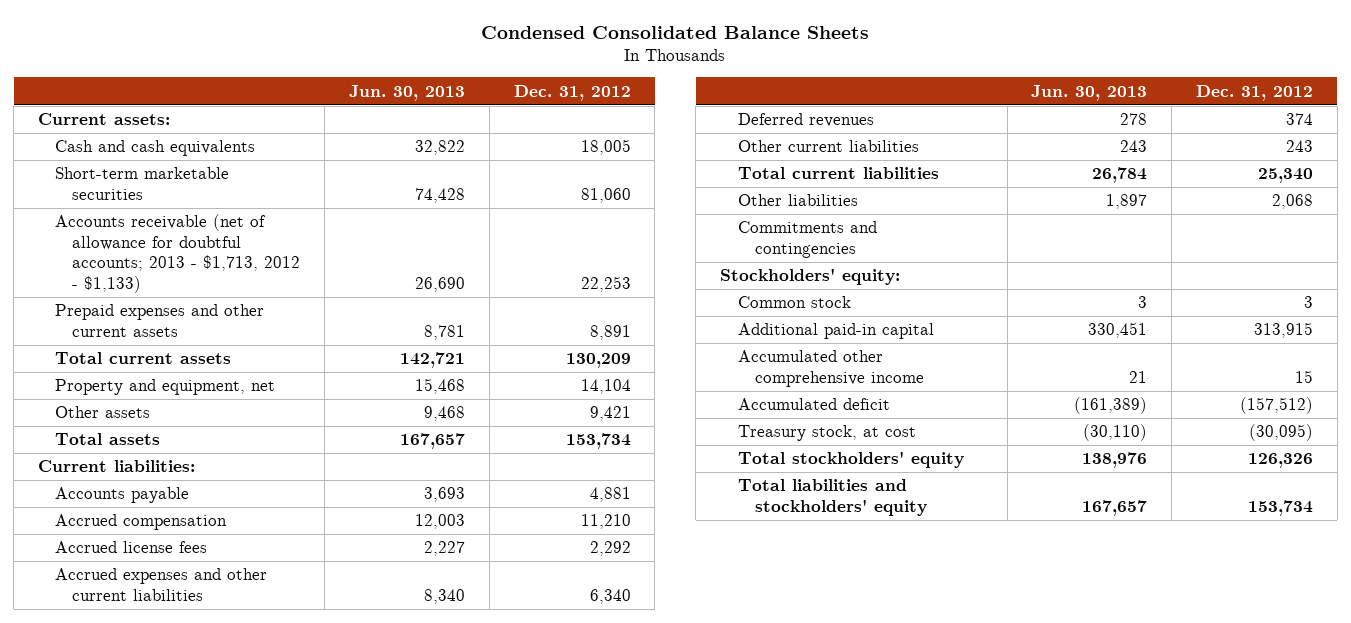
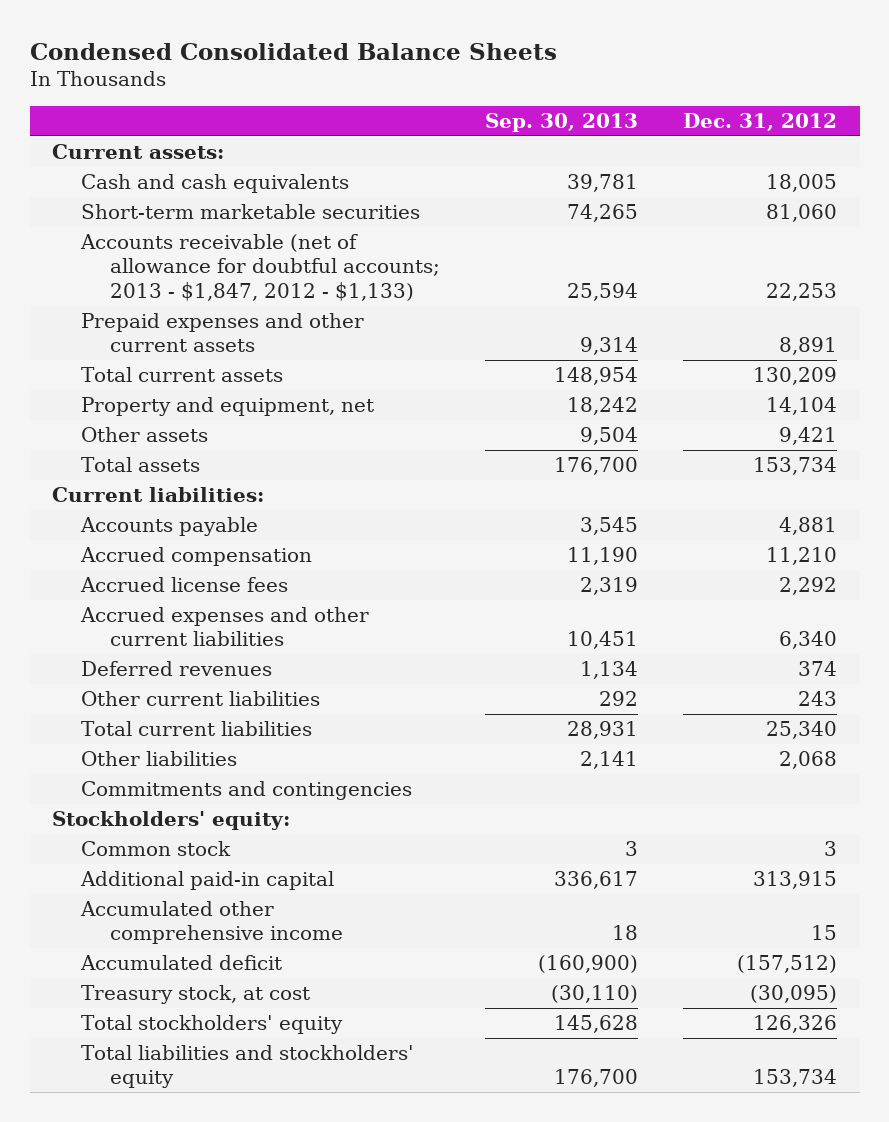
[349,84,466,101] Jun. 30, 2013 -> none
none -> [485,112,639,132] Sep. 30, 2013
[55,214,301,293] Accounts receivable (net of allowance for doubtful accounts; 2013 - $1,713, 2012 - $1,133) -> [80,234,441,301] Accounts receivable (net of allowance for doubtful accounts; 2013 - $1,847, 2012 - $1,133)

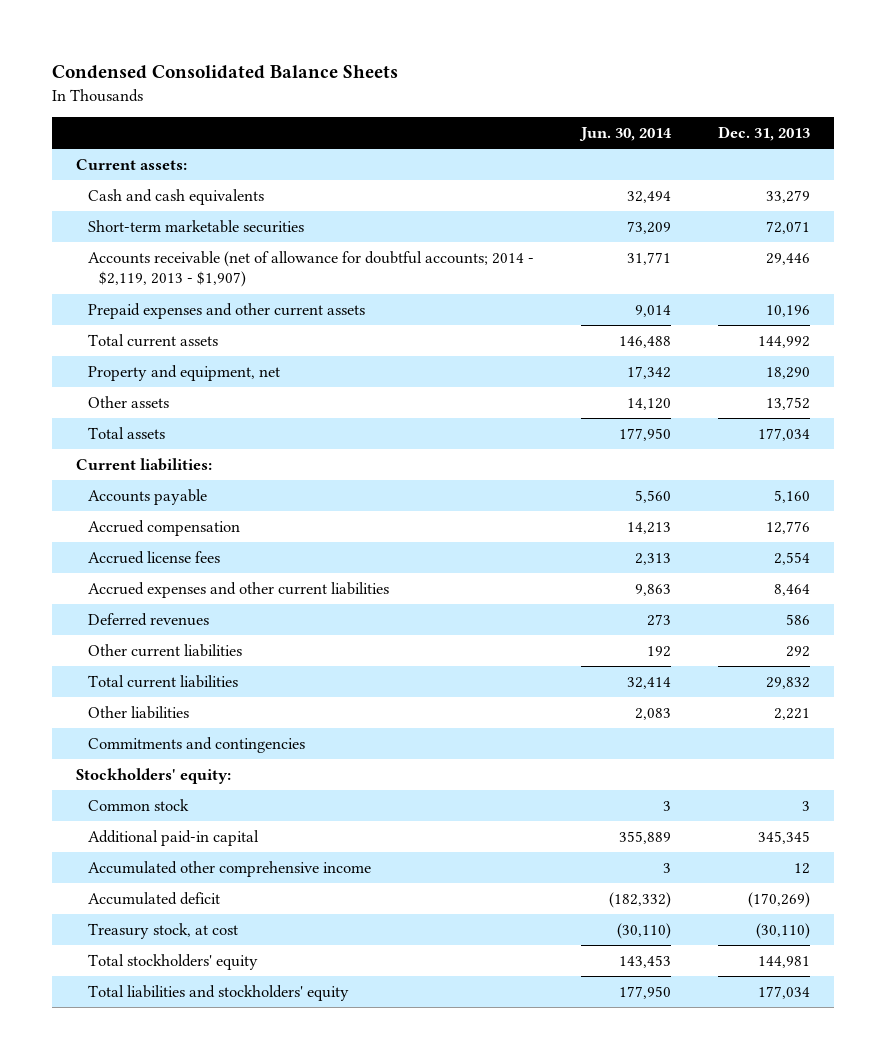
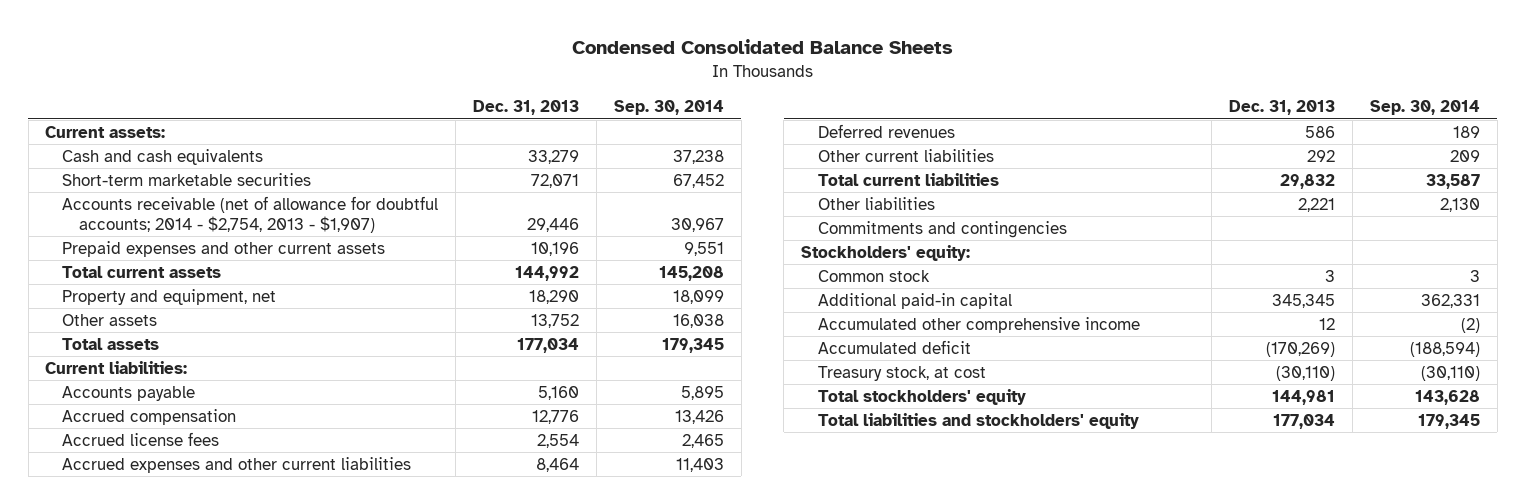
[578,127,672,142] Jun. 30, 2014 -> none
none -> [613,100,724,116] Sep. 30, 2014
[87,251,534,288] Accounts receivable (net of allowance for doubtful accounts; 2014 - $2,119, 2013 - $1,907) -> [62,195,439,233] Accounts receivable (net of allowance for doubtful accounts; 2014 - $2,754, 2013 - $1,907)

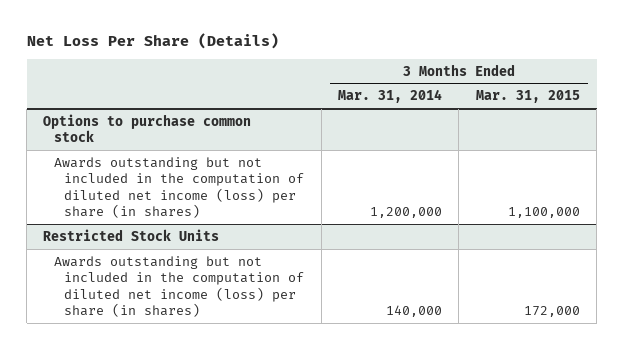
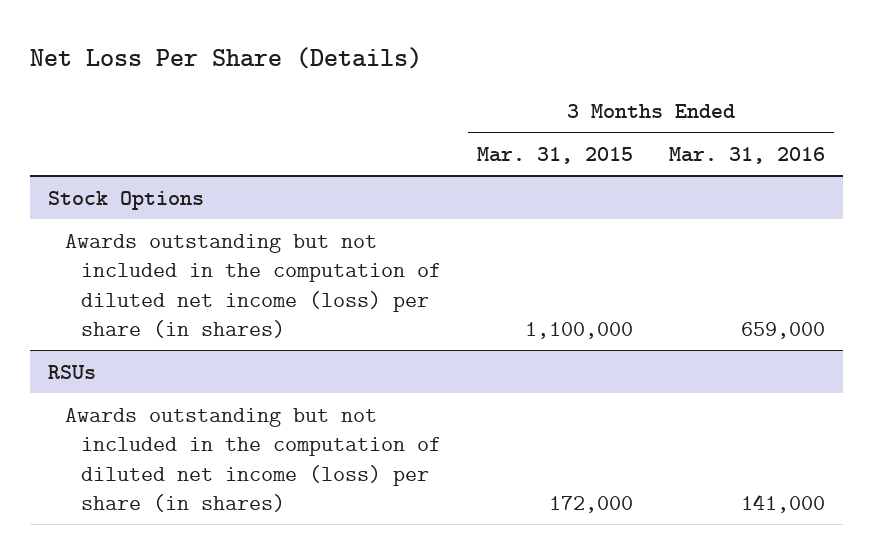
[338,89,443,104] Mar. 31, 2014 -> none
none -> [669,146,826,164] Mar. 31, 2016
[43,113,252,143] Options to purchase common stock -> none
none -> [48,190,205,210] Stock Options
[43,228,220,241] Restricted Stock Units -> [48,364,97,379] RSUs

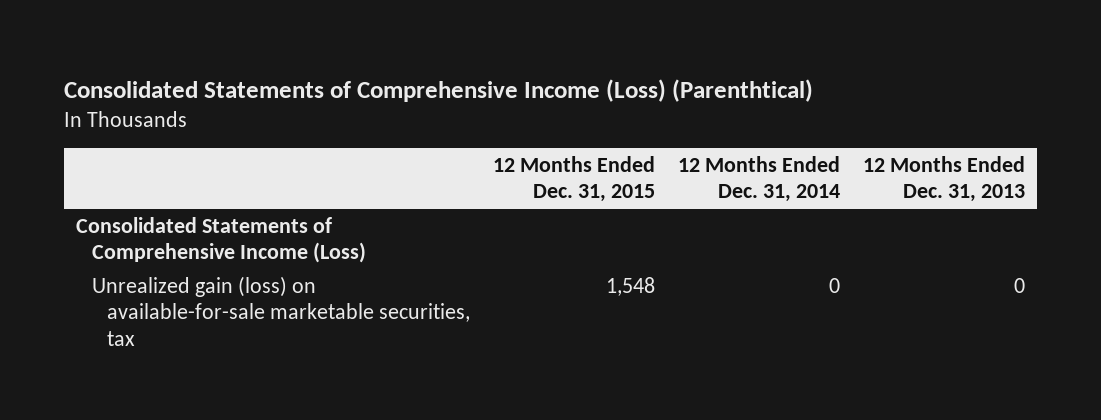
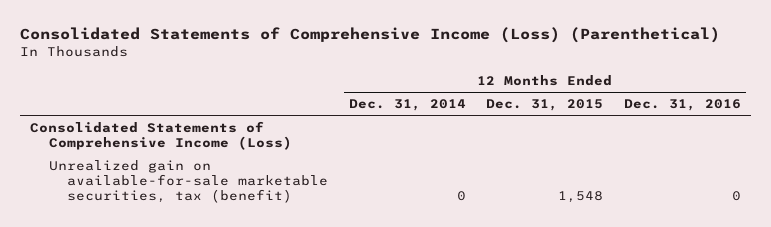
[64,78,814,102] Consolidated Statements of Comprehensive Income (Loss) (Parenthtical) -> [20,27,721,44] Consolidated Statements of Comprehensive Income (Loss) (Parenthetical)
[863,155,1026,203] 12 Months Ended Dec. 31, 2013 -> none
none -> [623,99,741,112] Dec. 31, 2016
[91,275,471,347] Unrealized gain (loss) on available-for-sale marketable securities, tax -> [48,160,329,203] Unrealized gain on available-for-sale marketable securities, tax (benefit)

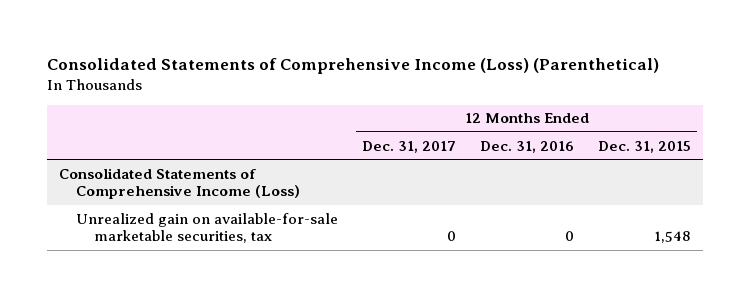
[348,99,466,112] Dec. 31, 2014 -> none
none -> [362,140,457,153] Dec. 31, 2017
[48,160,329,203] Unrealized gain on available-for-sale marketable securities, tax (benefit) -> [76,212,339,244] Unrealized gain on available-for-sale marketable securities, tax

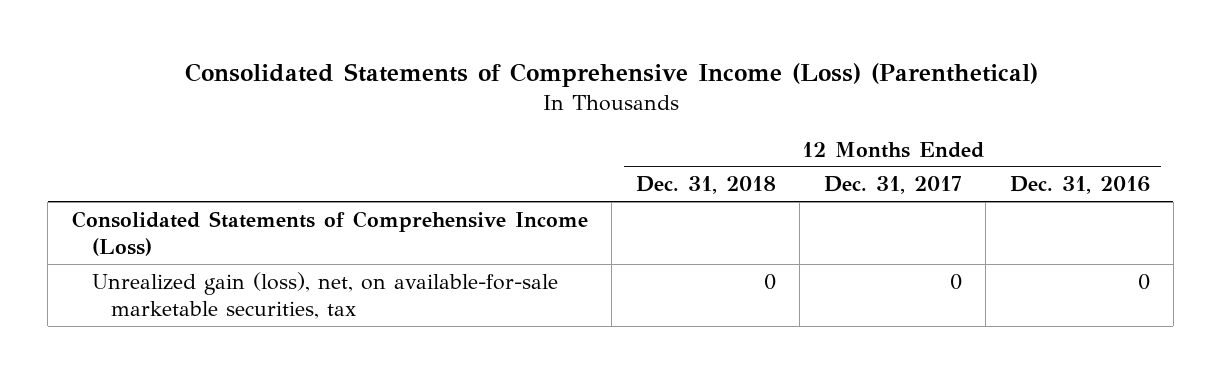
[598,140,692,153] Dec. 31, 2015 -> none
none -> [635,176,776,195] Dec. 31, 2018
[76,212,339,244] Unrealized gain on available-for-sale marketable securities, tax -> [91,271,558,319] Unrealized gain (loss), net, on available-for-sale marketable securities, tax

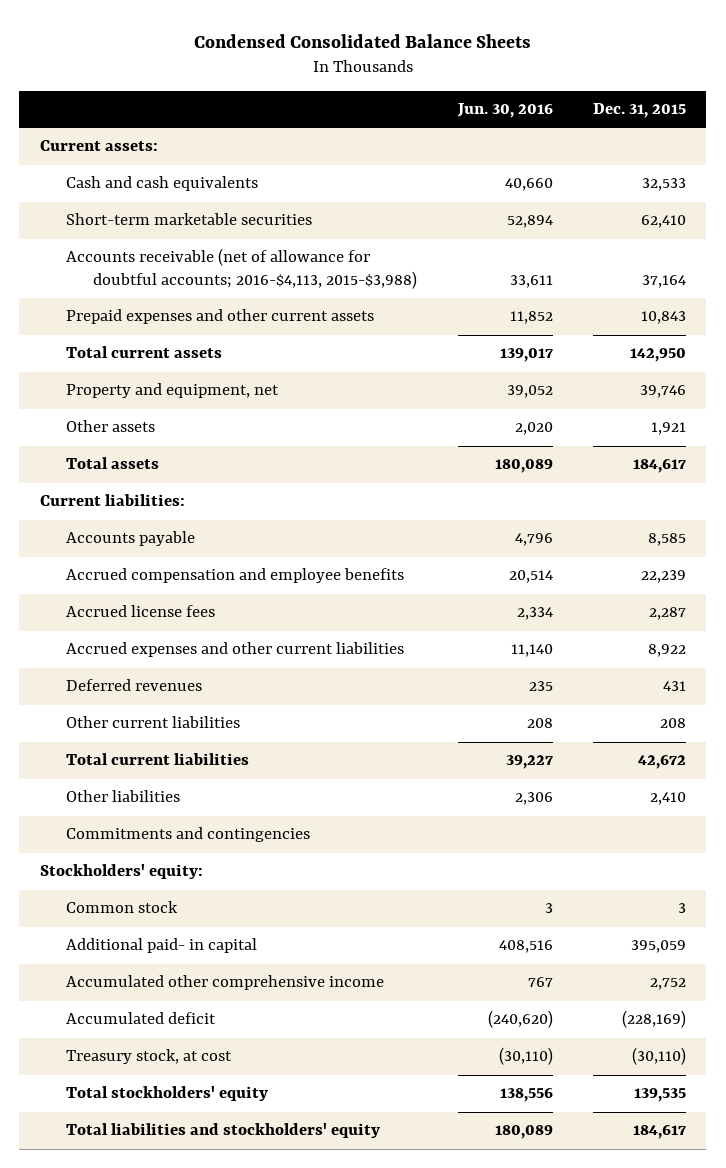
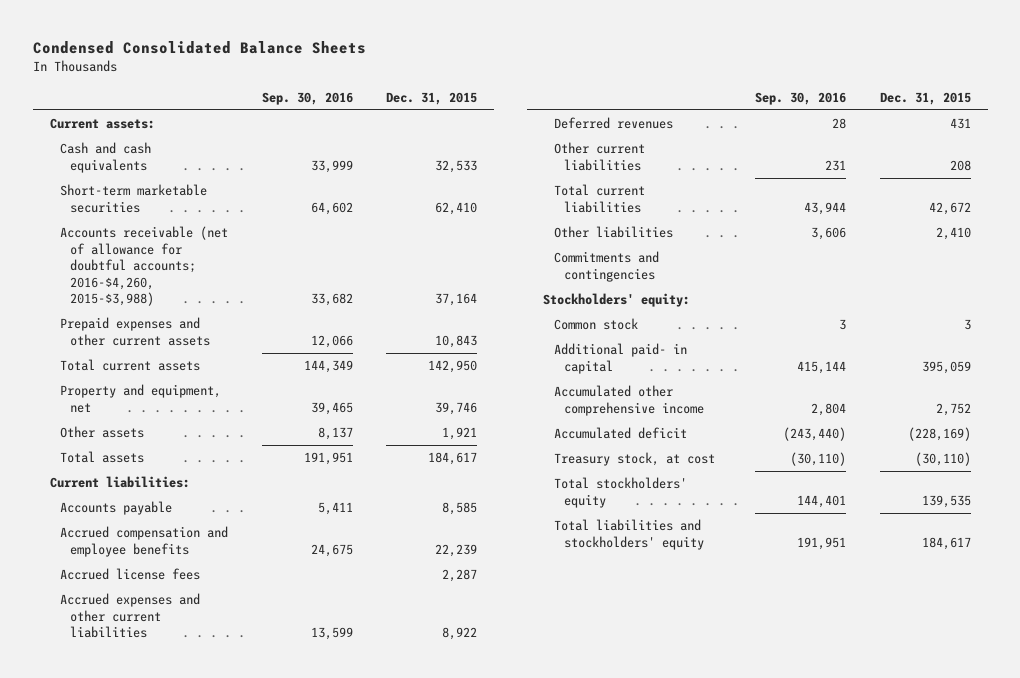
[456,103,553,119] Jun. 30, 2016 -> none
none -> [261,91,353,105] Sep. 30, 2016
[66,248,418,289] Accounts receivable (net of allowance for doubtful accounts; 2016-$4,113, 2015-$3,988) -> [60,226,229,307] Accounts receivable (net of allowance for doubtful accounts; 2016-$4,260, 2015-$3,988)

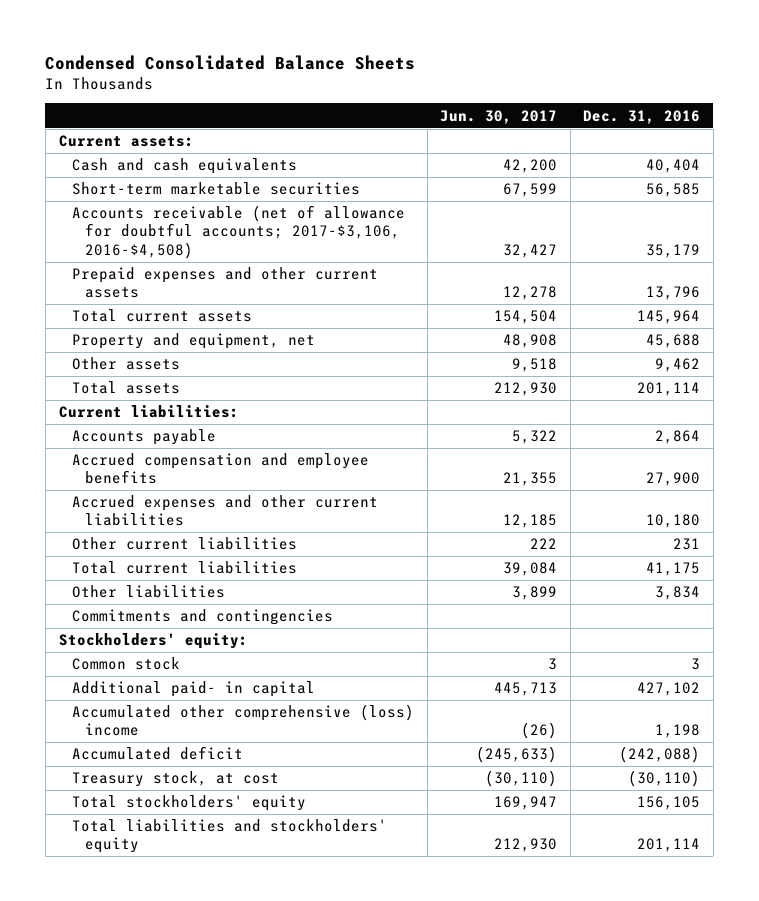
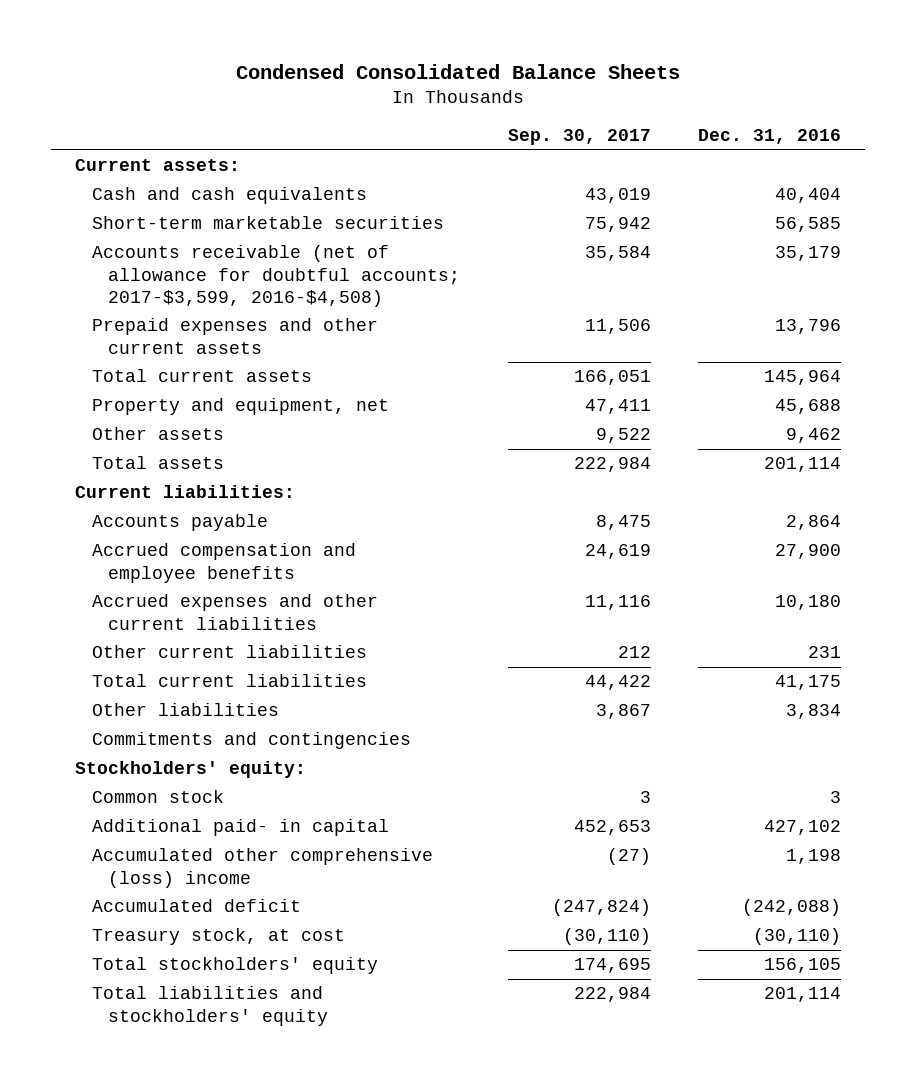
[440,109,558,124] Jun. 30, 2017 -> none
none -> [507,129,651,146] Sep. 30, 2017
[71,205,405,259] Accounts receivable (net of allowance for doubtful accounts; 2017-$3,106, 2016-$4,508) -> [91,245,461,307] Accounts receivable (net of allowance for doubtful accounts; 2017-$3,599, 2016-$4,508)

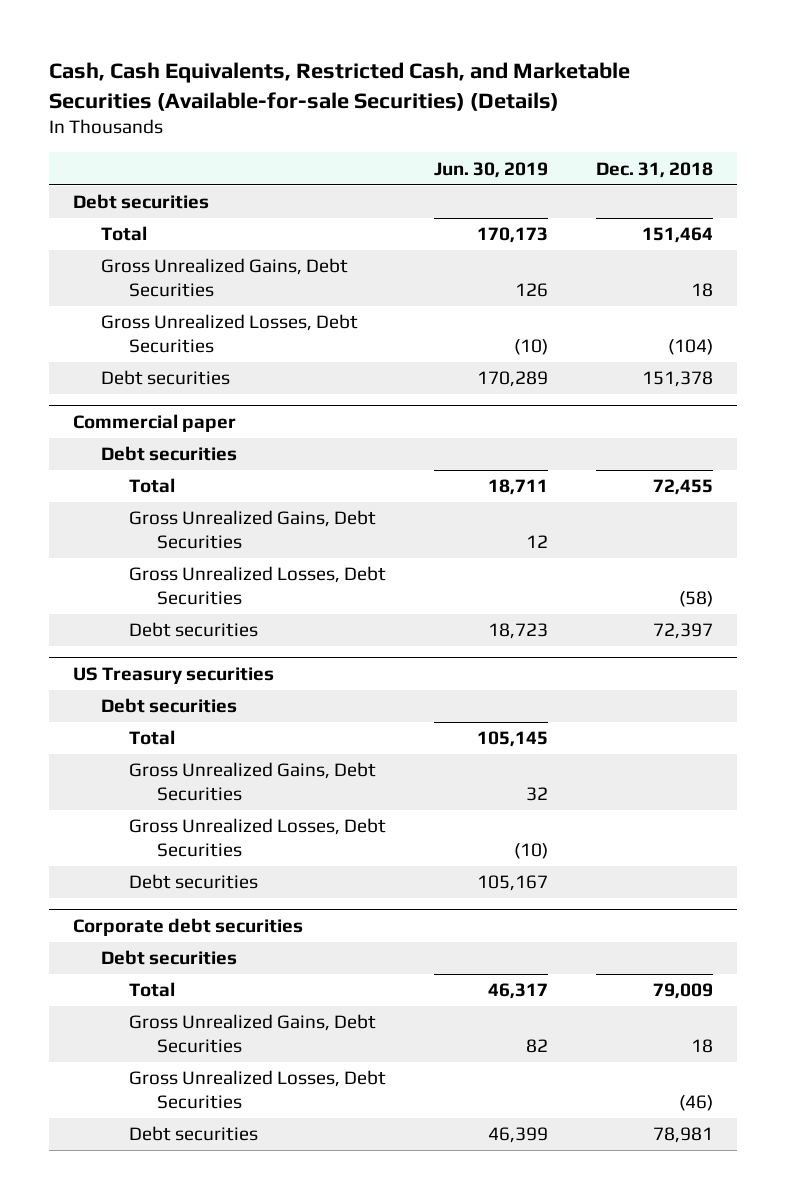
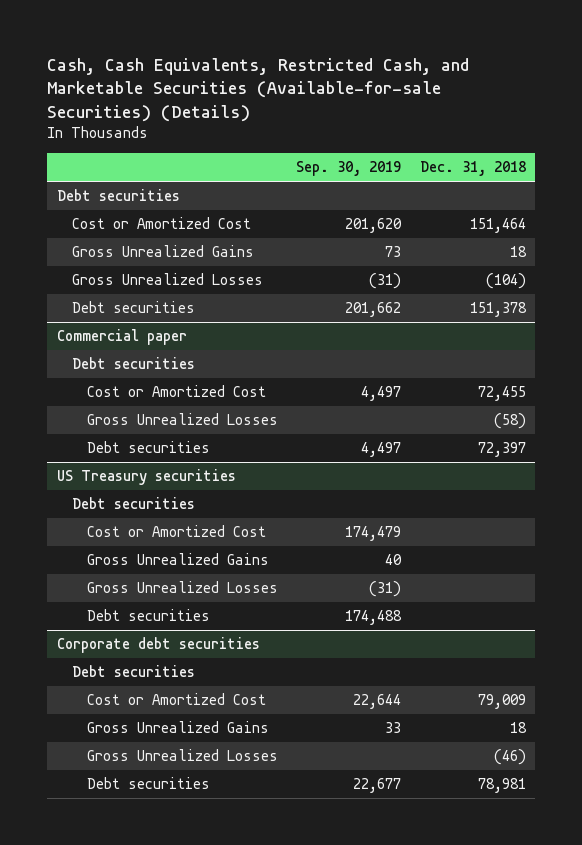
[433,161,548,178] Jun. 30, 2019 -> none
none -> [296,161,402,177] Sep. 30, 2019
[100,226,147,242] Total -> [71,217,251,230] Cost or Amortized Cost
[100,258,348,298] Gross Unrealized Gains, Debt Securities -> [71,245,254,258] Gross Unrealized Gains
[100,314,358,354] Gross Unrealized Losses, Debt Securities -> [71,273,263,286] Gross Unrealized Losses
[128,510,376,550] Gross Unrealized Gains, Debt Securities -> none
[128,478,175,494] Total -> [86,385,266,398] Cost or Amortized Cost
[128,566,386,606] Gross Unrealized Losses, Debt Securities -> [86,413,278,426] Gross Unrealized Losses
[128,730,175,746] Total -> [86,525,266,538] Cost or Amortized Cost
[128,762,376,802] Gross Unrealized Gains, Debt Securities -> [86,553,269,566] Gross Unrealized Gains
[128,818,386,858] Gross Unrealized Losses, Debt Securities -> [86,581,278,594] Gross Unrealized Losses
[128,982,175,998] Total -> [86,693,266,706] Cost or Amortized Cost
[128,1014,376,1054] Gross Unrealized Gains, Debt Securities -> [86,721,269,734] Gross Unrealized Gains
[128,1070,386,1110] Gross Unrealized Losses, Debt Securities -> [86,749,278,762] Gross Unrealized Losses

